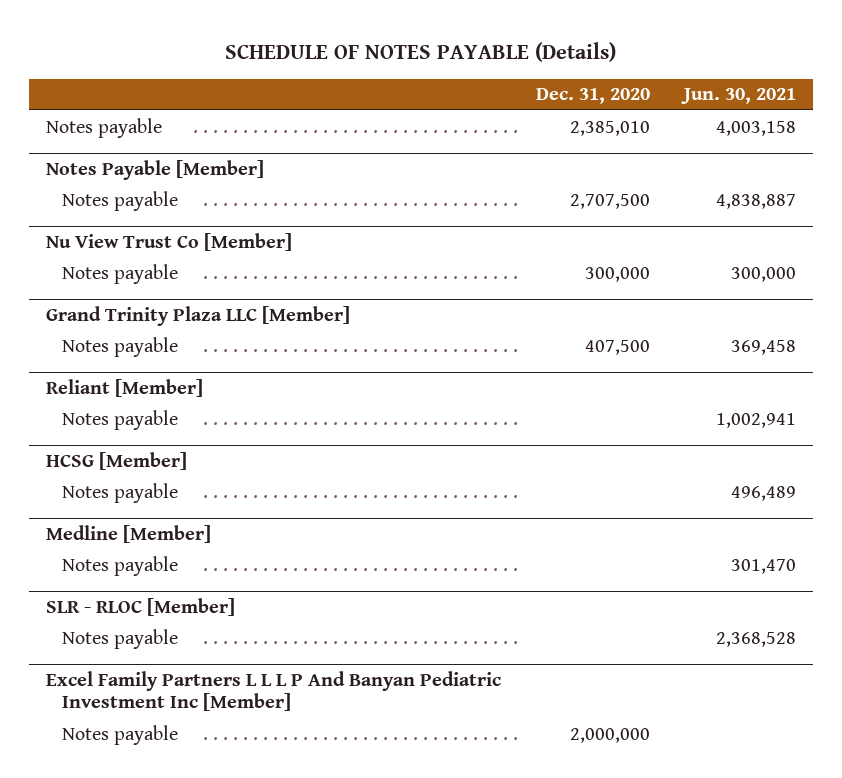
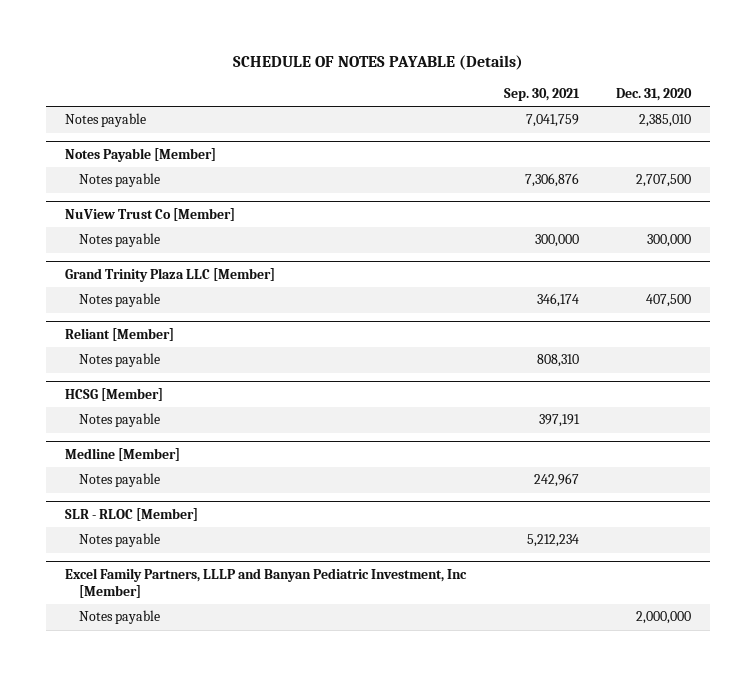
[680,88,796,105] Jun. 30, 2021 -> none
none -> [503,87,580,101] Sep. 30, 2021
[46,232,293,251] Nu View Trust Co [Member] -> [65,207,236,221] NuView Trust Co [Member]
[46,670,502,712] Excel Family Partners L L L P And Banyan Pediatric Investment Inc [Member] -> [65,567,468,598] Excel Family Partners, LLLP and Banyan Pediatric Investment, Inc [Member]

